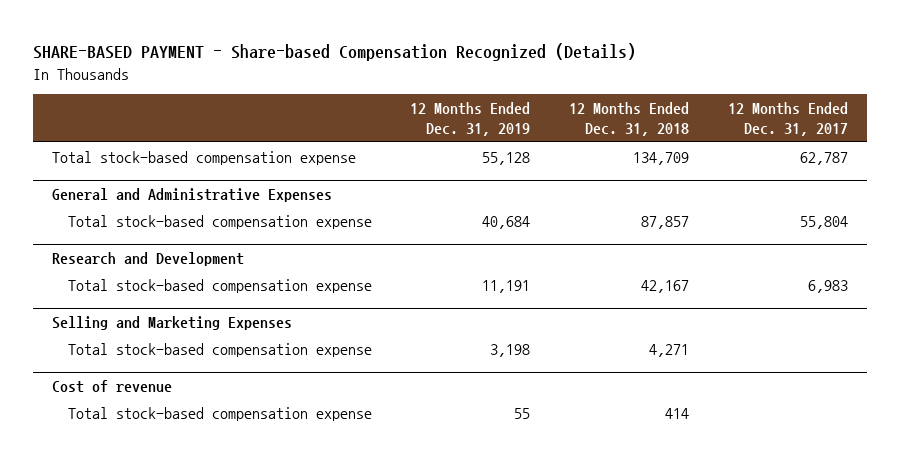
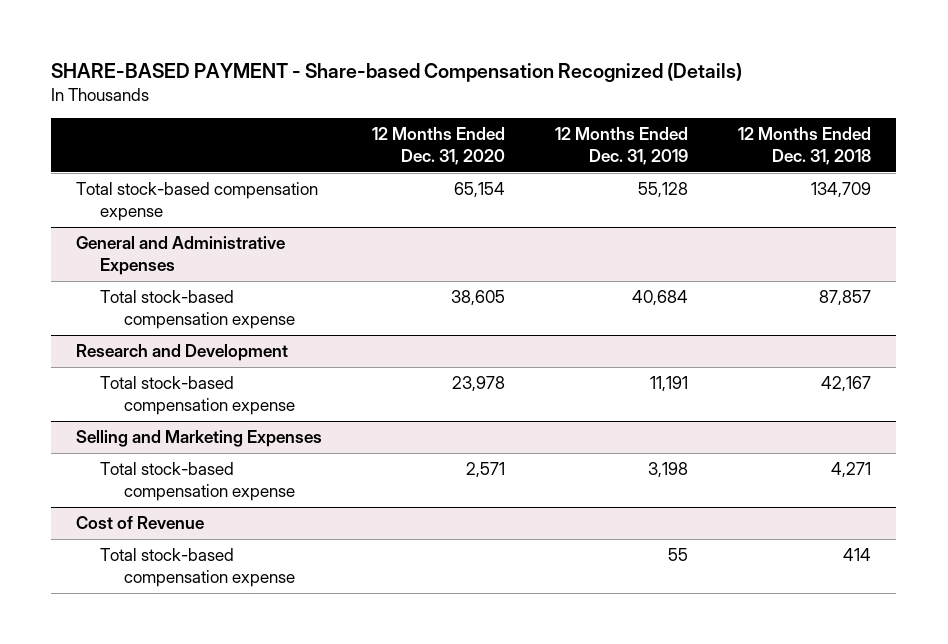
[727,101,848,137] 12 Months Ended Dec. 31, 2017 -> none
none -> [372,127,506,166] 12 Months Ended Dec. 31, 2020
[52,379,173,393] Cost of revenue -> [76,516,205,530] Cost of Revenue

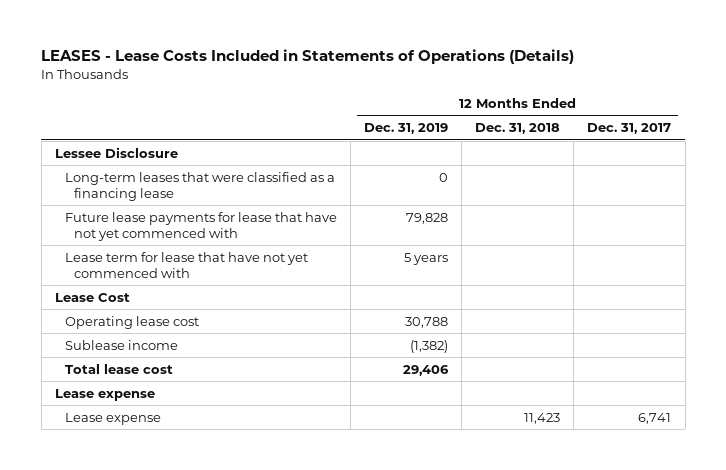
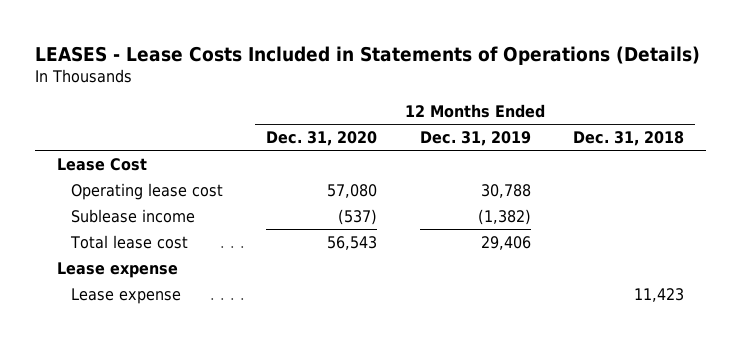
[587,123,672,135] Dec. 31, 2017 -> none
none -> [265,131,377,147] Dec. 31, 2020
[54,146,178,158] Lessee Disclosure -> none
[64,171,335,201] Long-term leases that were classified as a financing lease -> none
[64,211,337,241] Future lease payments for lease that have not yet commenced with -> none
[64,251,308,278] Lease term for lease that have not yet commenced with -> none

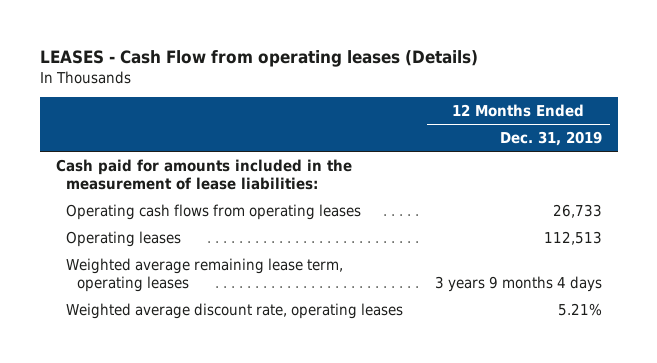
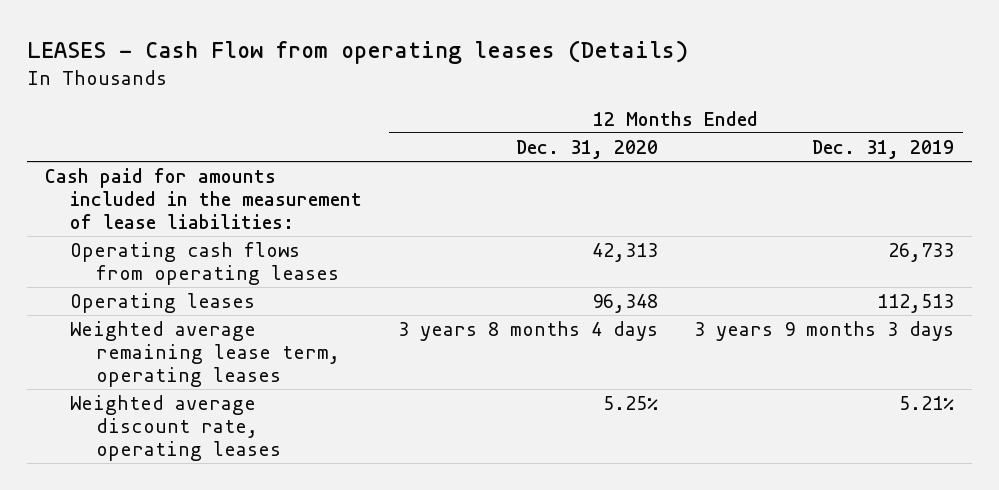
none -> [516,139,659,159] Dec. 31, 2020
[434,275,602,292] 3 years 9 months 4 days -> [694,321,955,342] 3 years 9 months 3 days

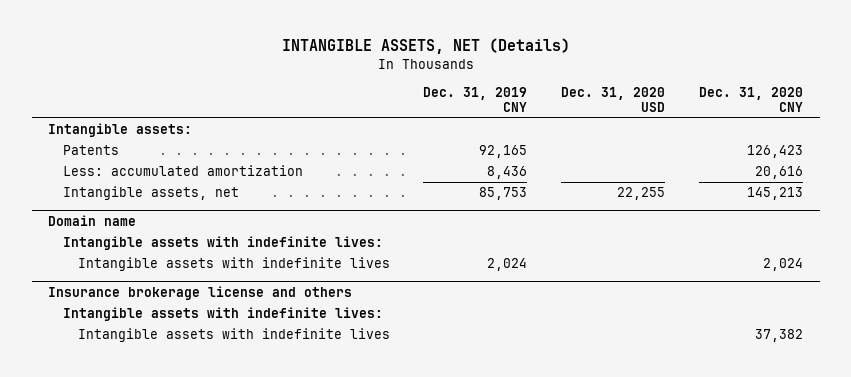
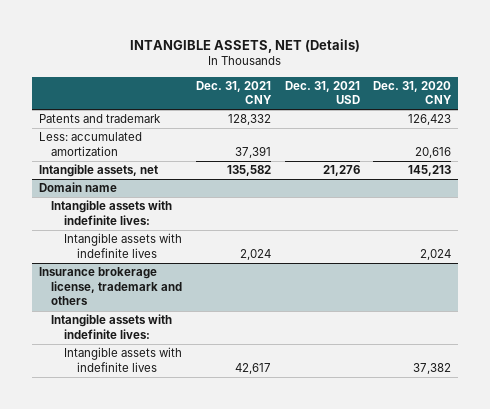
[423,86,528,112] Dec. 31, 2019 CNY -> none
[561,86,666,112] Dec. 31, 2020 USD -> none
none -> [196,80,273,105] Dec. 31, 2021 CNY
none -> [284,80,360,105] Dec. 31, 2021 USD
[48,123,193,138] Intangible assets: -> none
[63,145,120,156] Patents -> [38,114,161,124] Patents and trademark
[48,285,353,300] Insurance brokerage license and others -> [38,267,183,306] Insurance brokerage license, trademark and others

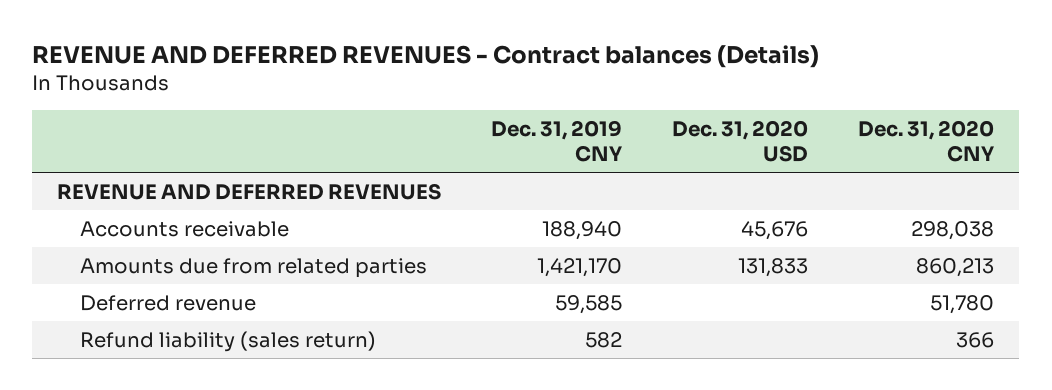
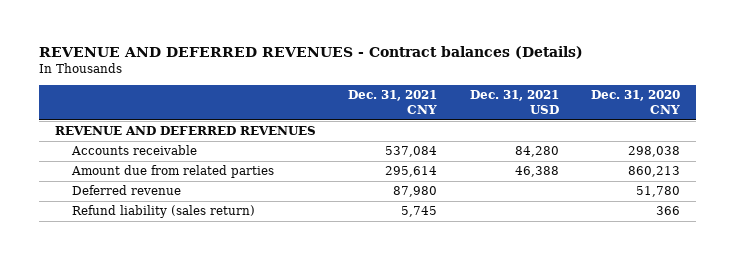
[491,119,623,163] Dec. 31, 2019 CNY -> none
[672,119,809,163] Dec. 31, 2020 USD -> none
none -> [348,90,438,115] Dec. 31, 2021 CNY
none -> [469,90,559,115] Dec. 31, 2021 USD
[80,257,428,278] Amounts due from related parties -> [70,165,274,179] Amount due from related parties

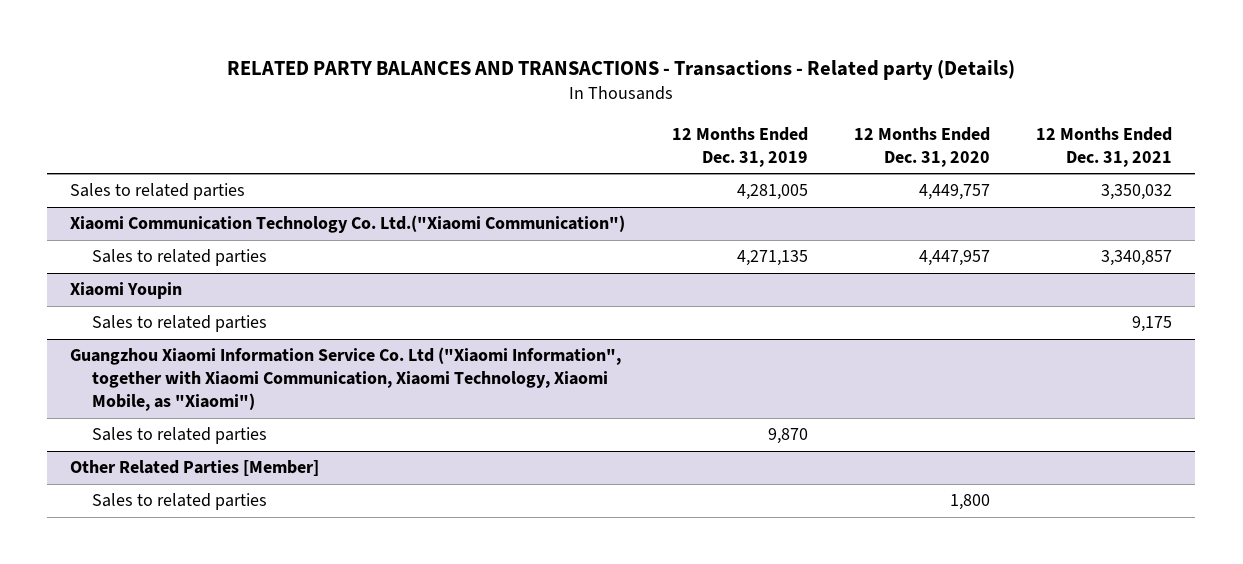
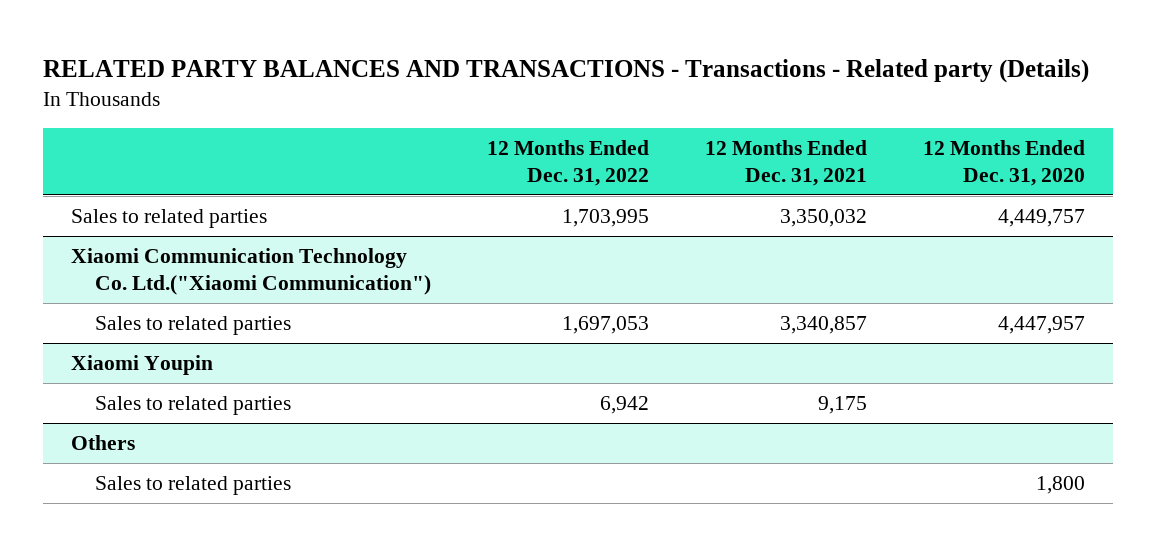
[671,126,808,167] 12 Months Ended Dec. 31, 2019 -> none
none -> [487,139,650,186] 12 Months Ended Dec. 31, 2022
[70,347,622,412] Guangzhou Xiaomi Information Service Co. Ltd ("Xiaomi Information", together with Xiaomi Communication, Xiaomi Technology, Xiaomi Mobile, as "Xiaomi") -> none
[92,427,268,445] Sales to related parties -> none
[70,460,320,477] Other Related Parties [Member] -> [70,435,135,451] Others

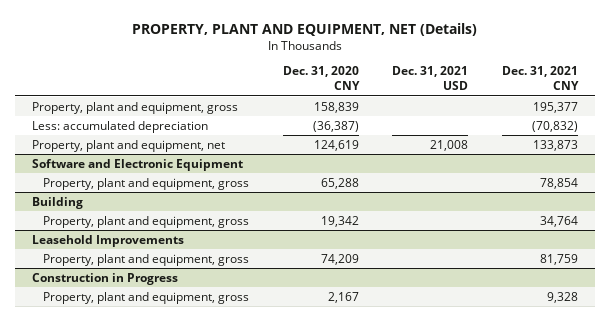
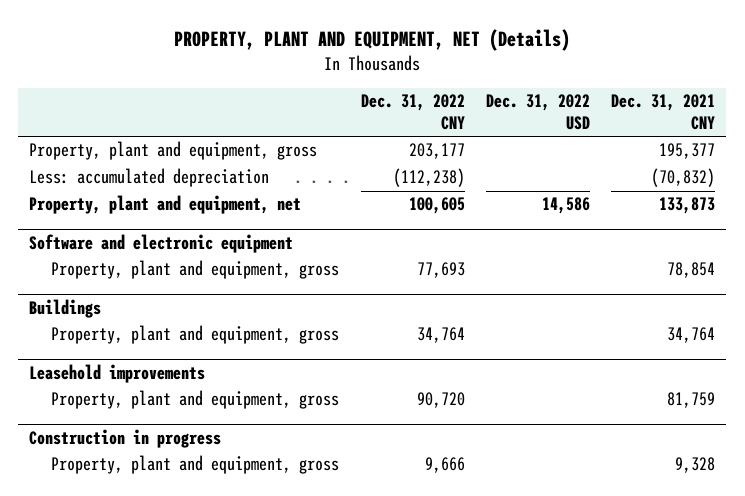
[282,66,360,91] Dec. 31, 2020 CNY -> none
[392,66,469,91] Dec. 31, 2021 USD -> none
none -> [360,94,465,131] Dec. 31, 2022 CNY
none -> [486,94,591,131] Dec. 31, 2022 USD
[31,158,243,171] Software and Electronic Equipment -> [29,233,294,253] Software and electronic equipment
[31,196,83,209] Building -> [29,298,102,318] Buildings
[31,234,184,247] Leasehold Improvements -> [29,363,206,383] Leasehold improvements
[31,272,178,285] Construction in Progress -> [29,428,222,448] Construction in progress

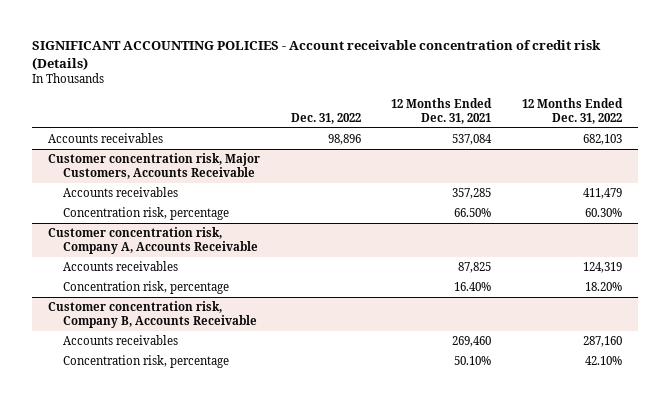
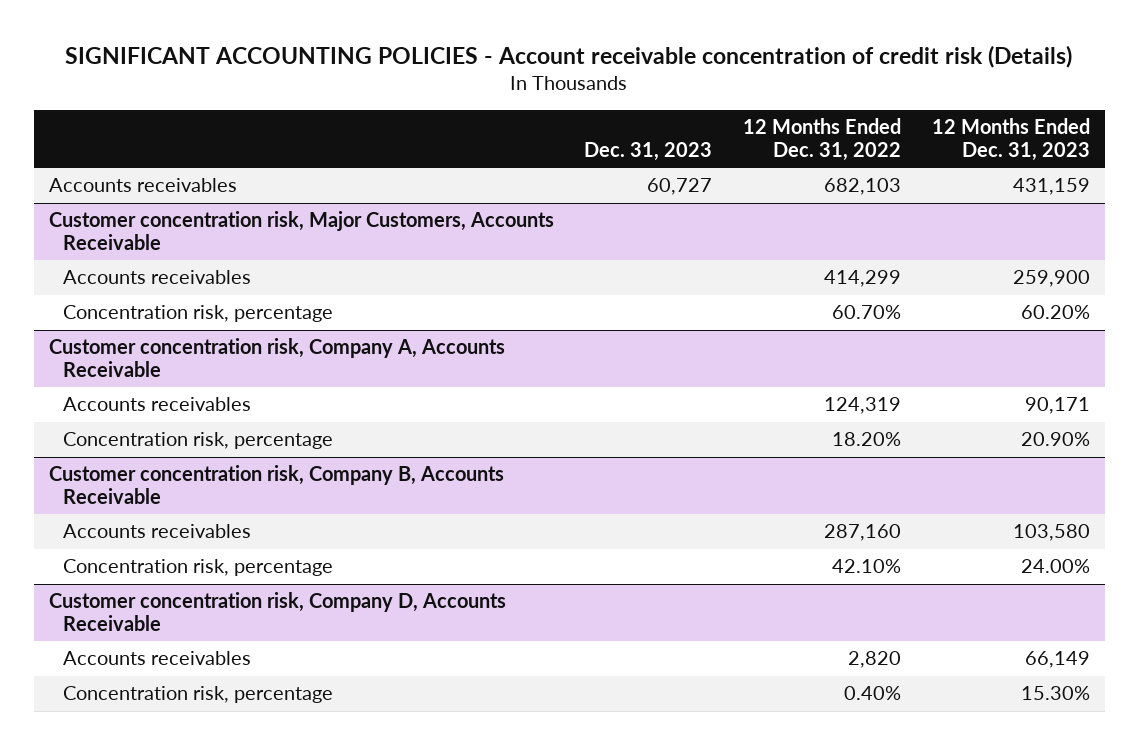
[290,113,361,125] Dec. 31, 2022 -> none
[391,98,493,125] 12 Months Ended Dec. 31, 2021 -> none
none -> [584,141,713,161] Dec. 31, 2023
none -> [931,118,1090,161] 12 Months Ended Dec. 31, 2023
[583,187,623,199] 411,479 -> [824,270,902,288] 414,299
[585,207,623,217] 60.30% -> [832,305,902,320] 60.70%
none -> [48,592,506,631] Customer concentration risk, Company D, Accounts Receivable
none -> [63,651,252,666] Accounts receivables
none -> [63,686,334,704] Concentration risk, percentage

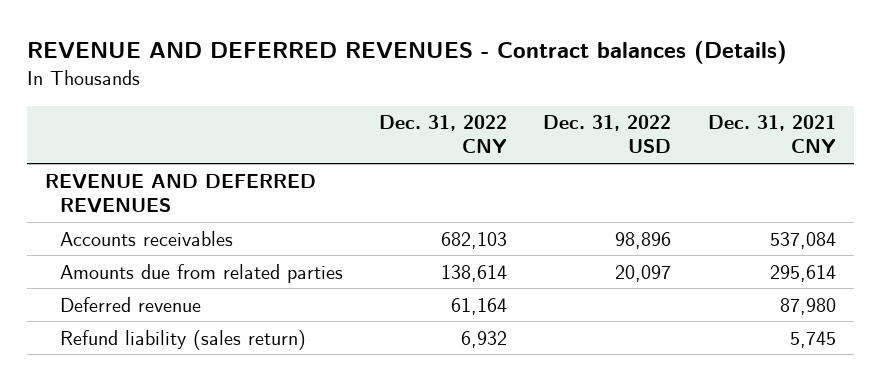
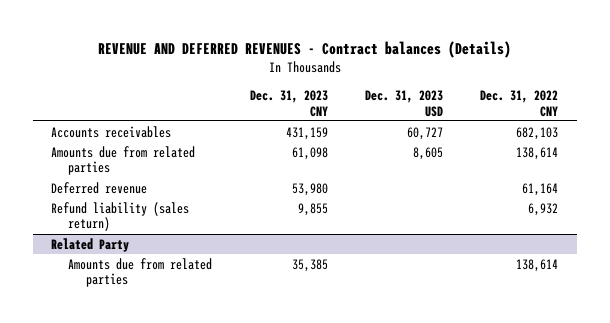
[543,115,672,154] Dec. 31, 2022 USD -> none
[707,115,836,154] Dec. 31, 2021 CNY -> none
none -> [249,90,328,117] Dec. 31, 2023 CNY
none -> [365,90,444,117] Dec. 31, 2023 USD
[44,173,316,213] REVENUE AND DEFERRED REVENUES -> none
none -> [51,237,130,252] Related Party
none -> [68,257,213,288] Amounts due from related parties

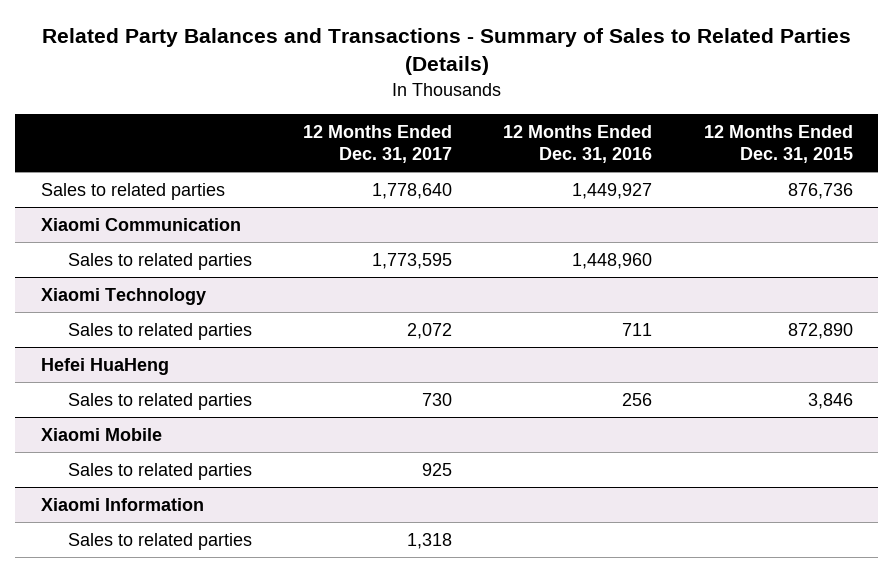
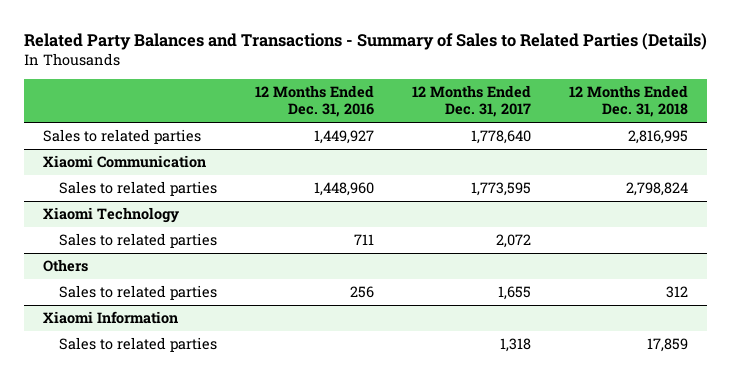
[703,124,853,163] 12 Months Ended Dec. 31, 2015 -> none
none -> [568,85,688,118] 12 Months Ended Dec. 31, 2018
[40,357,169,375] Hefei HuaHeng -> none
[40,427,162,441] Xiaomi Mobile -> none
[67,462,252,480] Sales to related parties -> none
none -> [42,259,88,273] Others
[422,392,453,406] 730 -> [497,286,531,301] 1,655

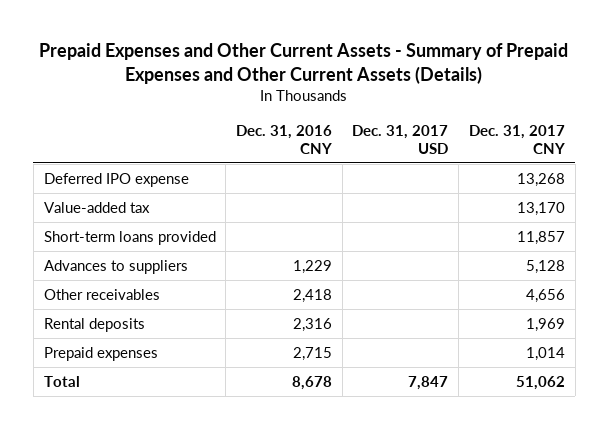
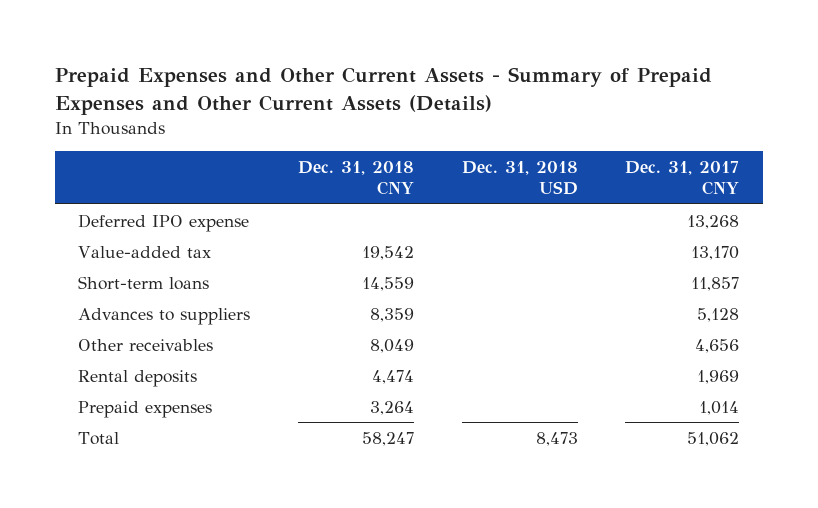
[236,125,333,154] Dec. 31, 2016 CNY -> none
[352,125,449,154] Dec. 31, 2017 USD -> none
none -> [298,160,415,196] Dec. 31, 2018 CNY
none -> [461,160,578,196] Dec. 31, 2018 USD
[43,230,216,245] Short-term loans provided -> [78,275,210,290] Short-term loans

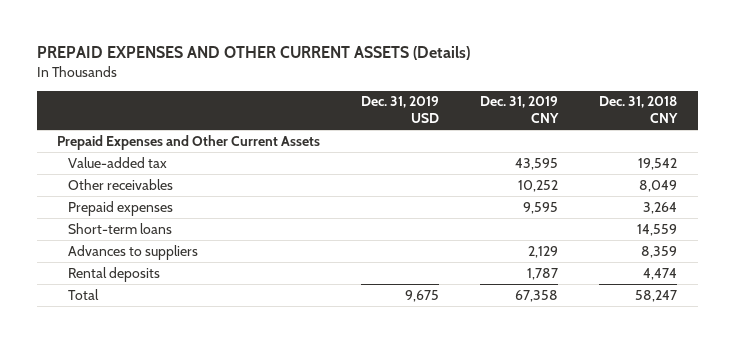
[54,67,712,115] Prepaid Expenses and Other Current Assets - Summary of Prepaid Expenses and Other Current Assets (Details) -> [36,46,470,61] PREPAID EXPENSES AND OTHER CURRENT ASSETS (Details)
[461,160,578,196] Dec. 31, 2018 USD -> none
[625,160,740,196] Dec. 31, 2017 CNY -> none
none -> [361,96,440,124] Dec. 31, 2019 USD
none -> [480,96,560,124] Dec. 31, 2019 CNY
[78,213,250,232] Deferred IPO expense -> none
none -> [57,134,321,150] Prepaid Expenses and Other Current Assets
[78,338,214,351] Other receivables -> [67,178,173,190] Other receivables
[78,400,213,418] Prepaid expenses -> [67,200,173,216] Prepaid expenses

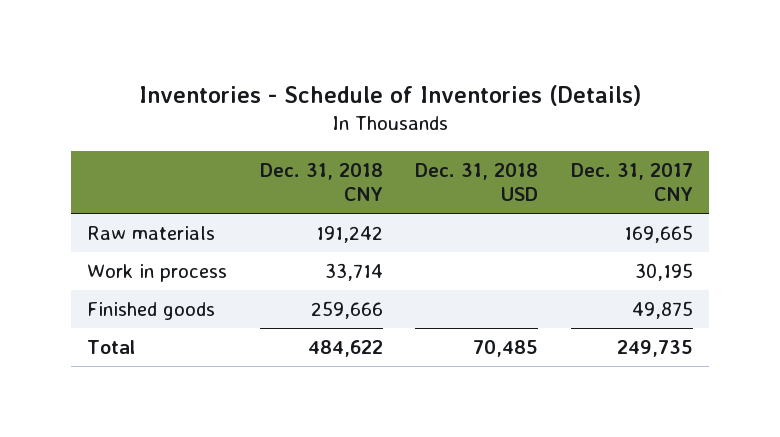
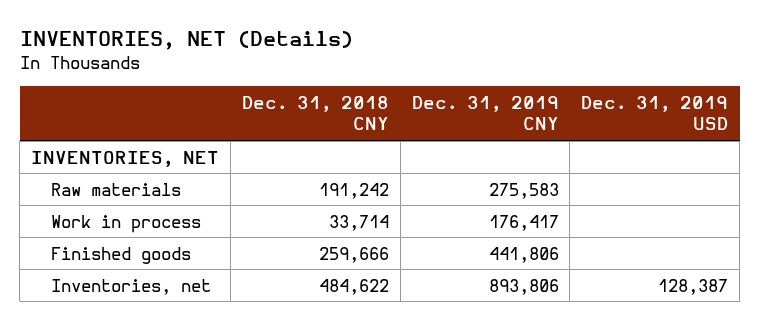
[139,84,642,106] Inventories - Schedule of Inventories (Details) -> [19,31,353,51] INVENTORIES, NET (Details)
[415,162,539,202] Dec. 31, 2018 USD -> none
[570,162,693,202] Dec. 31, 2017 CNY -> none
none -> [411,95,559,131] Dec. 31, 2019 CNY
none -> [581,95,729,131] Dec. 31, 2019 USD
none -> [31,150,220,167] INVENTORIES, NET
[87,340,136,355] Total -> [50,278,211,295] Inventories, net

